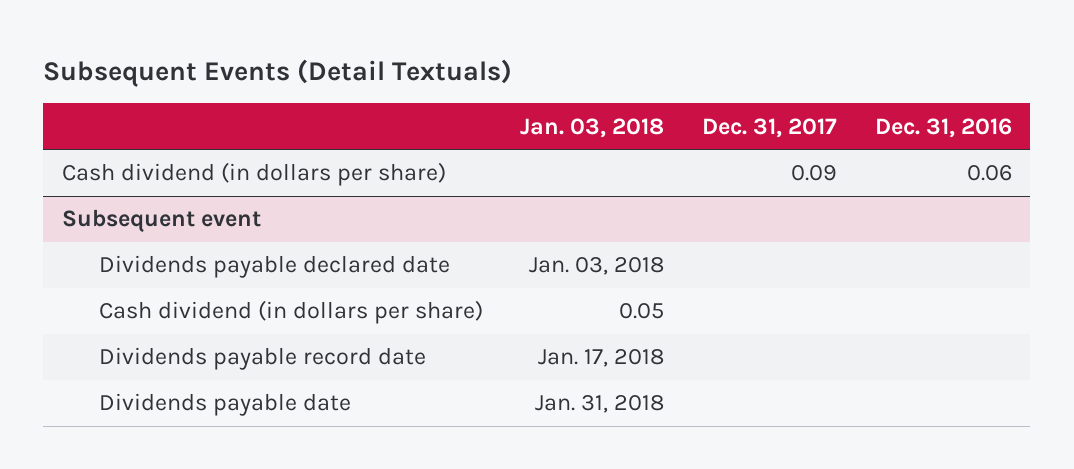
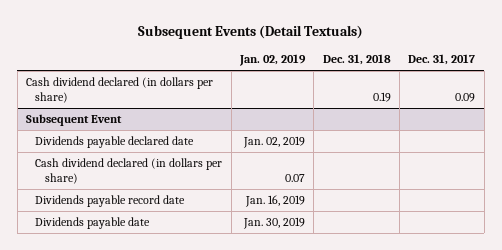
[520,117,665,138] Jan. 03, 2018 -> none
[874,117,1012,138] Dec. 31, 2016 -> none
none -> [239,54,307,67] Jan. 02, 2019
none -> [322,54,391,66] Dec. 31, 2018
[62,162,447,187] Cash dividend (in dollars per share) -> [26,77,214,103] Cash dividend declared (in dollars per share)
[62,209,262,233] Subsequent event -> [26,114,123,127] Subsequent Event
[98,300,483,325] Cash dividend (in dollars per share) -> [35,158,223,184] Cash dividend declared (in dollars per share)

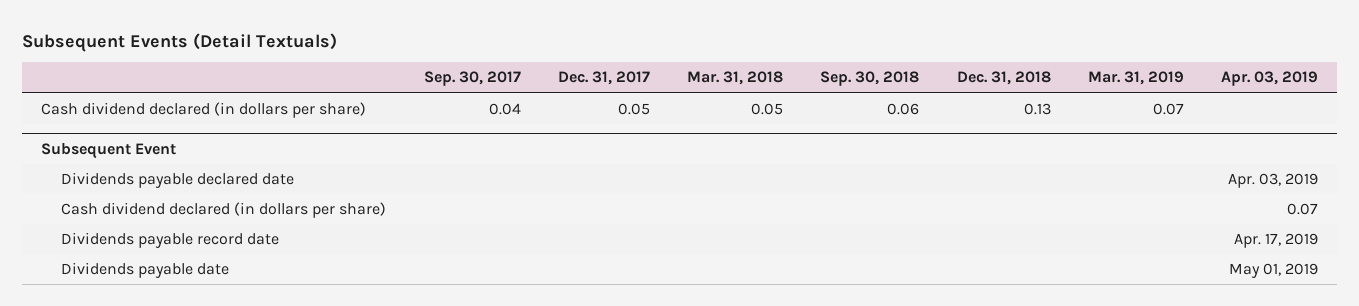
[239,54,307,67] Jan. 02, 2019 -> none
none -> [423,71,521,87] Sep. 30, 2017
none -> [687,71,784,86] Mar. 31, 2018
none -> [820,71,920,87] Sep. 30, 2018
none -> [1088,71,1185,86] Mar. 31, 2019
none -> [1221,71,1319,87] Apr. 03, 2019
[372,91,391,102] 0.19 -> [1023,103,1051,116] 0.13
[455,92,476,102] 0.09 -> [617,103,650,116] 0.05

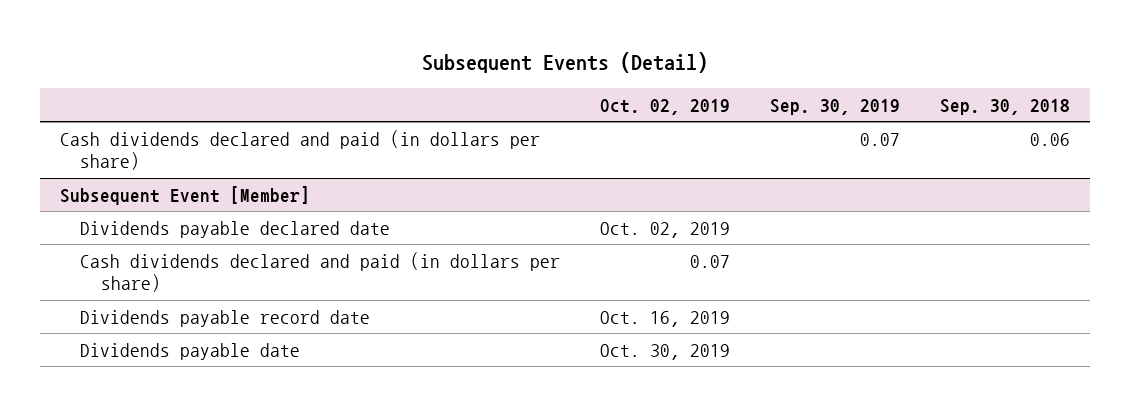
[21,32,337,52] Subsequent Events (Detail Textuals) -> [421,52,708,74] Subsequent Events (Detail)
[423,71,521,87] Sep. 30, 2017 -> none
[557,71,650,86] Dec. 31, 2017 -> none
[687,71,784,86] Mar. 31, 2018 -> none
[956,71,1051,86] Dec. 31, 2018 -> none
[1088,71,1185,86] Mar. 31, 2019 -> none
[1221,71,1319,87] Apr. 03, 2019 -> none
none -> [600,98,731,115] Oct. 02, 2019
none -> [769,98,900,115] Sep. 30, 2019
[40,102,366,119] Cash dividend declared (in dollars per share) -> [60,129,541,171] Cash dividends declared and paid (in dollars per share)
[40,142,176,159] Subsequent Event -> [60,185,311,205] Subsequent Event [Member]
[61,202,387,219] Cash dividend declared (in dollars per share) -> [80,251,561,293] Cash dividends declared and paid (in dollars per share)

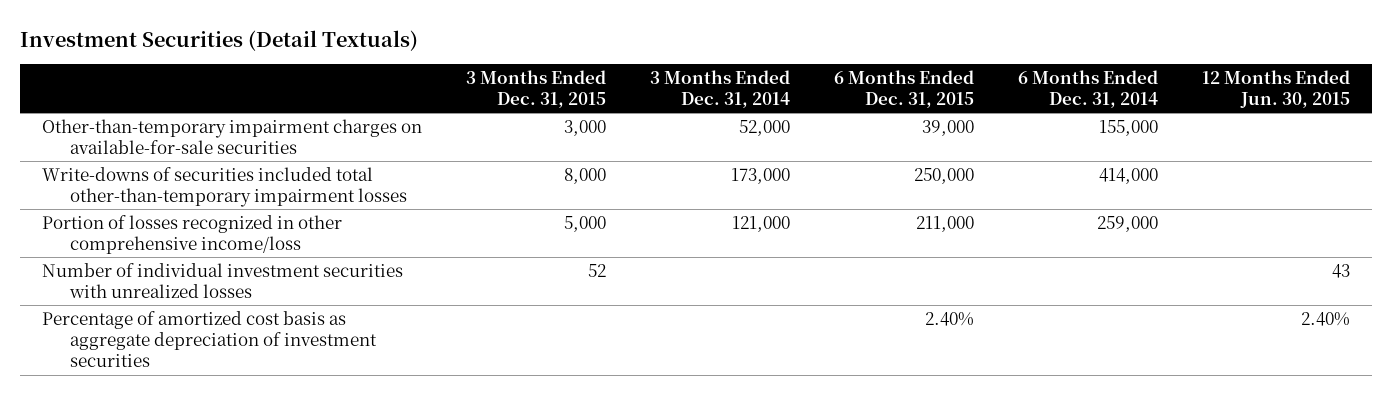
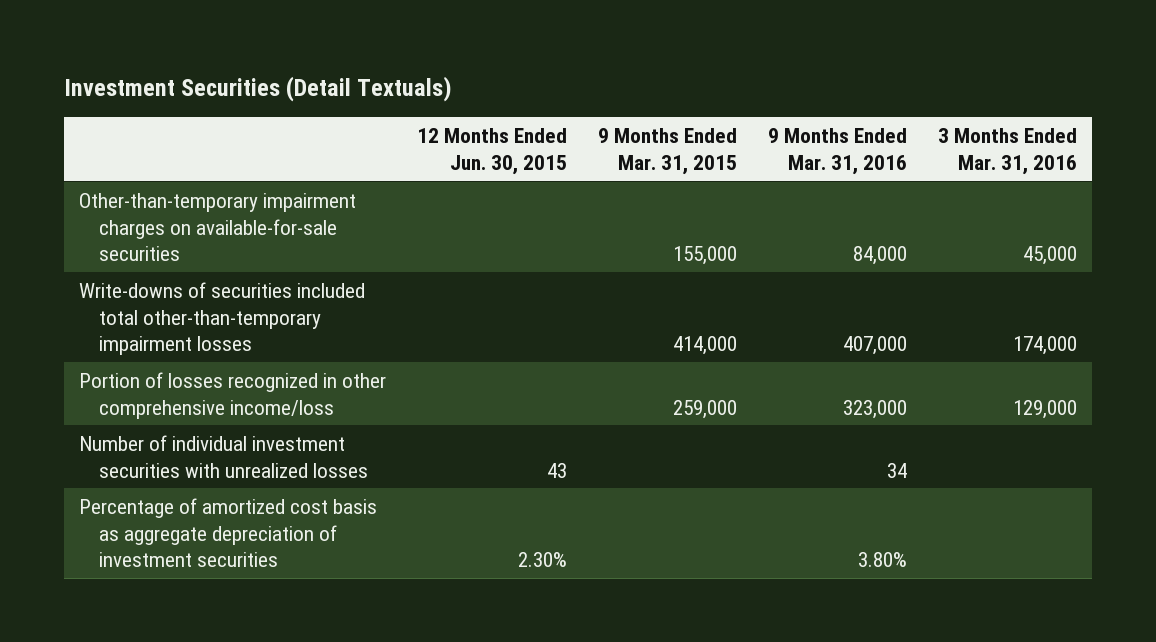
[465,69,606,109] 3 Months Ended Dec. 31, 2015 -> none
[649,69,790,109] 3 Months Ended Dec. 31, 2014 -> none
[833,69,974,109] 6 Months Ended Dec. 31, 2015 -> none
[1017,69,1158,109] 6 Months Ended Dec. 31, 2014 -> none
none -> [597,128,737,175] 9 Months Ended Mar. 31, 2015
none -> [767,128,907,175] 9 Months Ended Mar. 31, 2016
none -> [937,128,1077,175] 3 Months Ended Mar. 31, 2016
[1300,311,1350,326] 2.40% -> [518,552,568,568] 2.30%

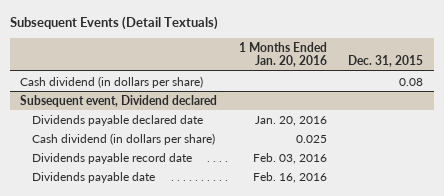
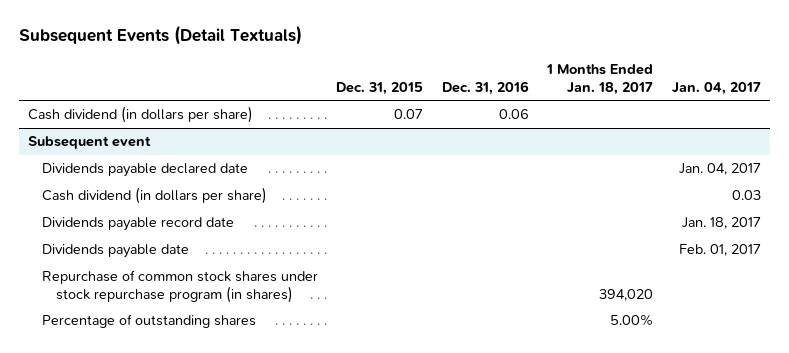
[238,41,327,68] 1 Months Ended Jan. 20, 2016 -> none
none -> [441,80,529,95] Dec. 31, 2016
none -> [546,64,654,95] 1 Months Ended Jan. 18, 2017
none -> [671,81,761,95] Jan. 04, 2017
[399,77,424,86] 0.08 -> [394,109,424,120] 0.07
[20,94,218,107] Subsequent event, Dividend declared -> [27,136,151,150] Subsequent event
none -> [41,270,318,303] Repurchase of common stock shares under stock repurchase program (in shares)
none -> [41,314,256,329] Percentage of outstanding shares

